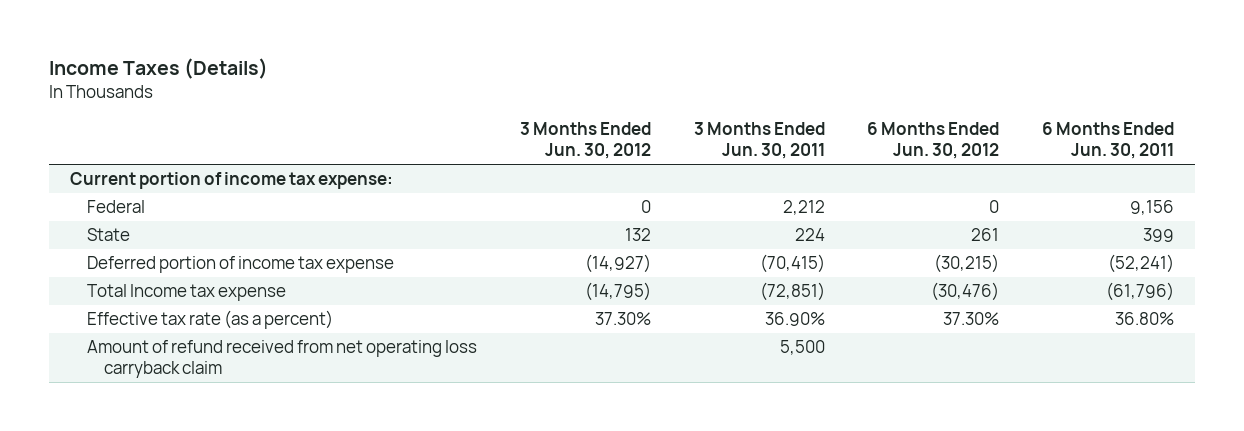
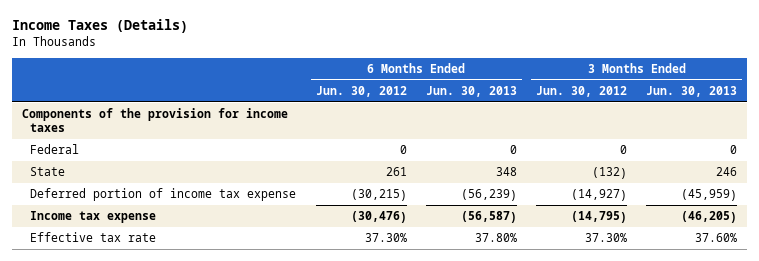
[693,122,825,160] 3 Months Ended Jun. 30, 2011 -> none
[1041,122,1174,160] 6 Months Ended Jun. 30, 2011 -> none
none -> [425,86,517,98] Jun. 30, 2013
none -> [646,86,738,98] Jun. 30, 2013
[70,172,394,190] Current portion of income tax expense: -> none
none -> [21,108,288,132] Components of the provision for income taxes
[624,228,651,242] 132 -> [592,167,628,180] (132)
[87,340,478,379] Amount of refund received from net operating loss carryback claim -> none
[87,284,287,302] Total Income tax expense -> [30,211,157,224] Income tax expense
[87,310,334,330] Effective tax rate (as a percent) -> [30,232,157,243] Effective tax rate

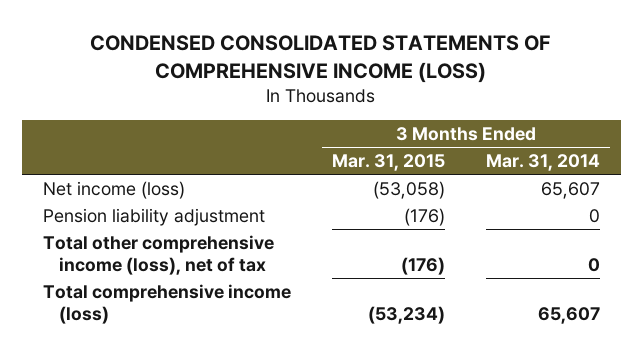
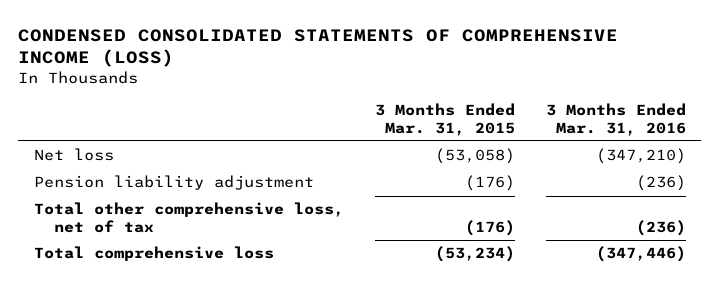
[486,154,601,172] Mar. 31, 2014 -> none
none -> [545,103,686,136] 3 Months Ended Mar. 31, 2016
[42,180,185,199] Net income (loss) -> [33,148,114,162] Net loss
[42,234,274,275] Total other comprehensive income (loss), net of tax -> [33,202,344,233] Total other comprehensive loss, net of tax
[42,283,291,324] Total comprehensive income (loss) -> [33,246,274,262] Total comprehensive loss

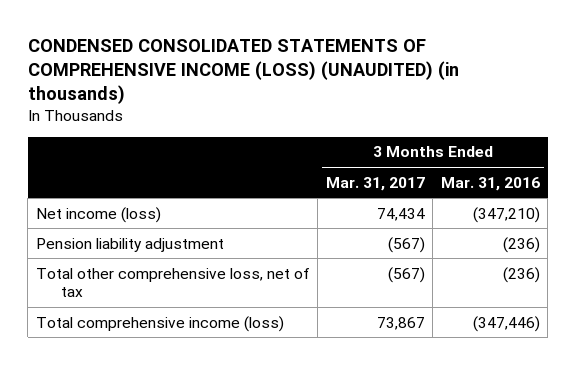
[18,28,619,68] CONDENSED CONSOLIDATED STATEMENTS OF COMPREHENSIVE INCOME (LOSS) -> [27,38,459,105] CONDENSED CONSOLIDATED STATEMENTS OF COMPREHENSIVE INCOME (LOSS) (UNAUDITED) (in thousands)
[374,103,515,136] 3 Months Ended Mar. 31, 2015 -> none
none -> [325,176,425,191] Mar. 31, 2017
[33,148,114,162] Net loss -> [35,206,161,223] Net income (loss)
[33,246,274,262] Total comprehensive loss -> [35,315,284,332] Total comprehensive income (loss)

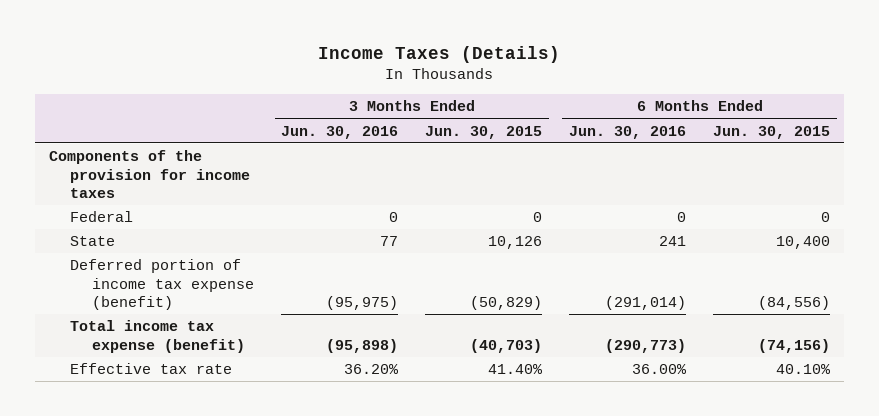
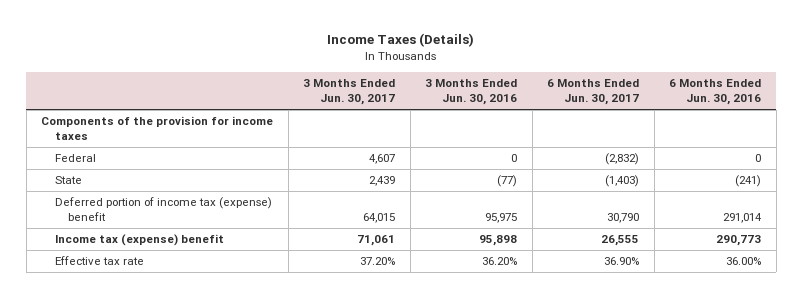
[425,125,543,139] Jun. 30, 2015 -> none
[713,125,831,139] Jun. 30, 2015 -> none
none -> [303,79,396,106] 3 Months Ended Jun. 30, 2017
none -> [547,79,640,106] 6 Months Ended Jun. 30, 2017
[380,236,399,247] 77 -> [497,175,518,188] (77)
[659,236,687,247] 241 -> [735,175,762,188] (241)
[70,259,255,310] Deferred portion of income tax expense (benefit) -> [54,197,272,222] Deferred portion of income tax (expense) benefit
[326,295,399,310] (95,975) -> [485,213,518,224] 95,975
[605,295,687,310] (291,014) -> [723,213,763,224] 291,014
[70,320,246,353] Total income tax expense (benefit) -> [54,234,224,247] Income tax (expense) benefit
[326,338,399,353] (95,898) -> [479,235,518,247] 95,898
[605,338,687,353] (290,773) -> [716,235,762,247] 290,773

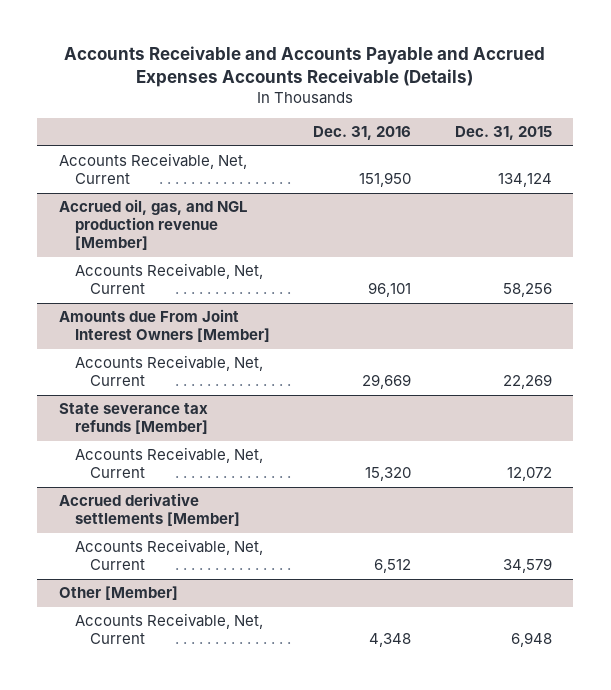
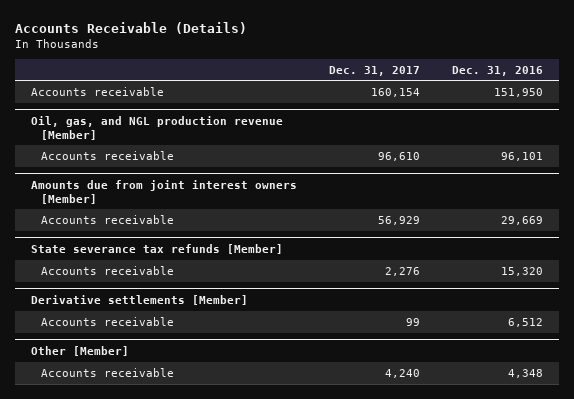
[64,46,546,88] Accounts Receivable and Accounts Payable and Accrued Expenses Accounts Receivable (Details) -> [15,21,248,34] Accounts Receivable (Details)
[454,126,552,141] Dec. 31, 2015 -> none
none -> [328,65,420,76] Dec. 31, 2017
[59,153,248,185] Accounts Receivable, Net, Current -> [31,86,165,96] Accounts receivable
[59,199,248,251] Accrued oil, gas, and NGL production revenue [Member] -> [31,115,284,140] Oil, gas, and NGL production revenue [Member]
[74,263,263,295] Accounts Receivable, Net, Current -> [40,150,174,160] Accounts receivable
[59,309,270,343] Amounts due From Joint Interest Owners [Member] -> [31,179,298,204] Amounts due from joint interest owners [Member]
[74,355,263,387] Accounts Receivable, Net, Current -> [40,214,174,224] Accounts receivable
[74,447,263,479] Accounts Receivable, Net, Current -> [40,265,174,275] Accounts receivable
[59,493,240,527] Accrued derivative settlements [Member] -> [31,294,249,305] Derivative settlements [Member]
[74,539,263,571] Accounts Receivable, Net, Current -> [40,316,174,326] Accounts receivable
[74,613,263,645] Accounts Receivable, Net, Current -> [40,367,174,377] Accounts receivable

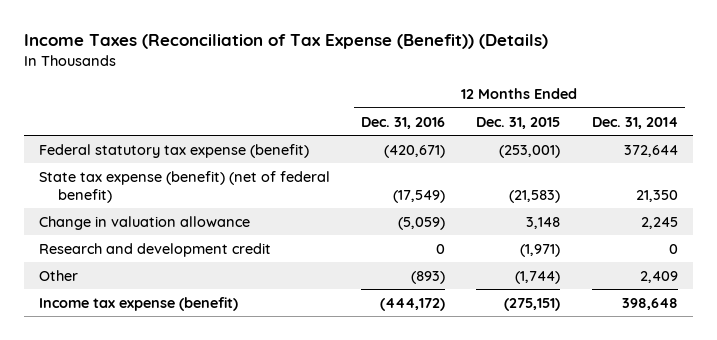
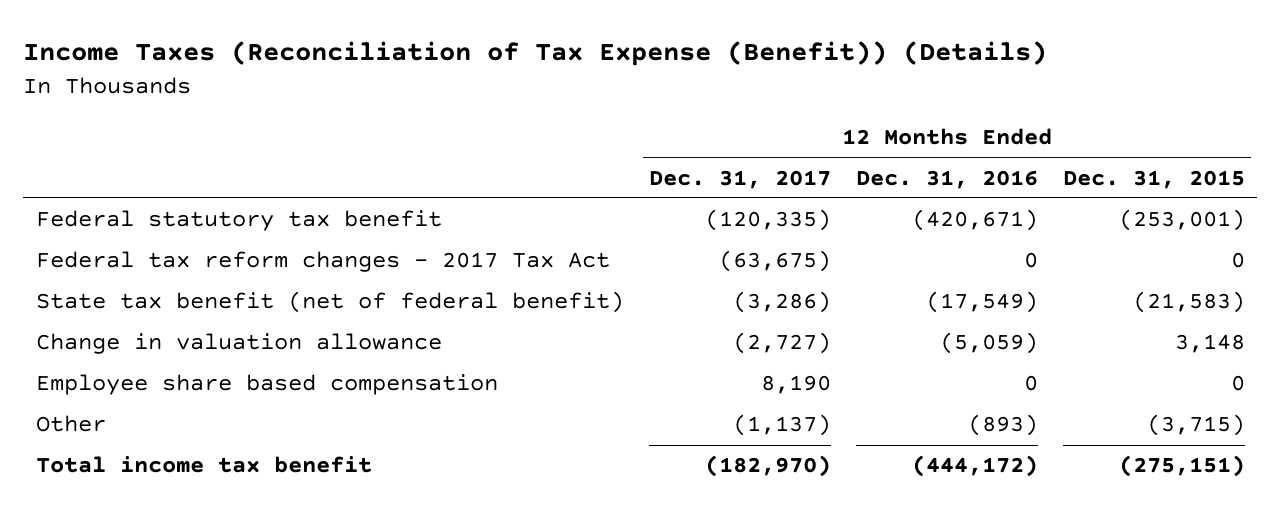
[591,116,678,129] Dec. 31, 2014 -> none
none -> [648,169,831,189] Dec. 31, 2017
[39,143,310,158] Federal statutory tax expense (benefit) -> [35,210,442,232] Federal statutory tax benefit
none -> [35,251,610,273] Federal tax reform changes - 2017 Tax Act
[39,170,331,203] State tax expense (benefit) (net of federal benefit) -> [35,291,624,314] State tax benefit (net of federal benefit)
[39,242,272,257] Research and development credit -> none
none -> [35,374,498,396] Employee share based compensation
[515,270,561,284] (1,744) -> [1146,414,1245,437] (3,715)
[39,296,239,311] Income tax expense (benefit) -> [35,456,372,474] Total income tax benefit

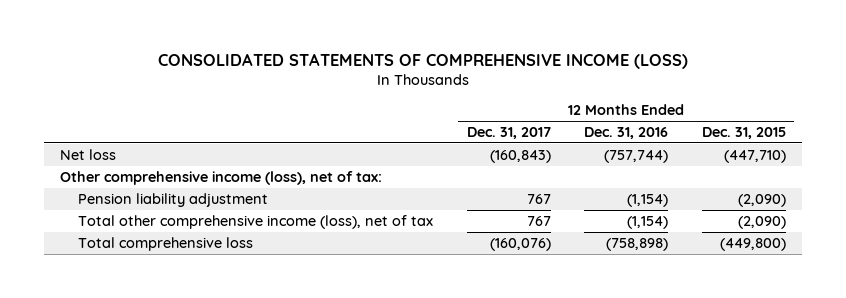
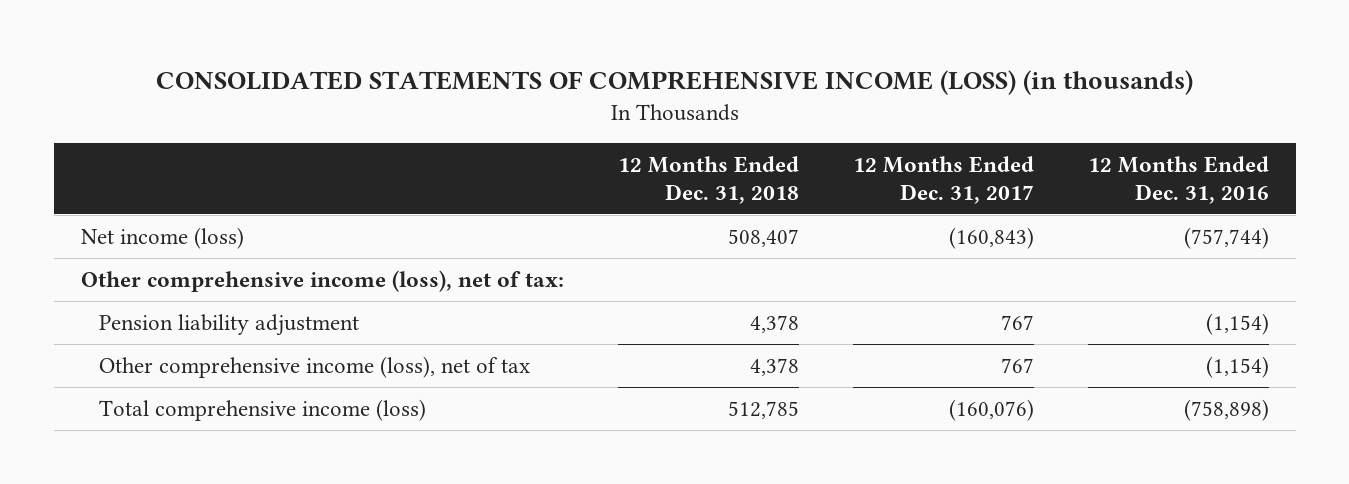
[158,52,689,69] CONSOLIDATED STATEMENTS OF COMPREHENSIVE INCOME (LOSS) -> [155,70,1193,96] CONSOLIDATED STATEMENTS OF COMPREHENSIVE INCOME (LOSS) (in thousands)
[701,127,786,140] Dec. 31, 2015 -> none
none -> [617,156,799,204] 12 Months Ended Dec. 31, 2018
[60,148,117,160] Net loss -> [80,226,244,249] Net income (loss)
[78,214,434,229] Total other comprehensive income (loss), net of tax -> [99,355,531,378] Other comprehensive income (loss), net of tax
[78,236,254,251] Total comprehensive loss -> [99,398,427,421] Total comprehensive income (loss)

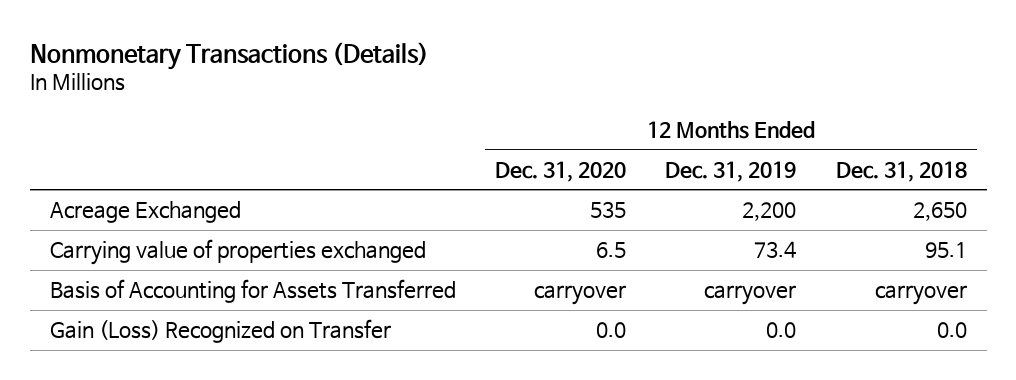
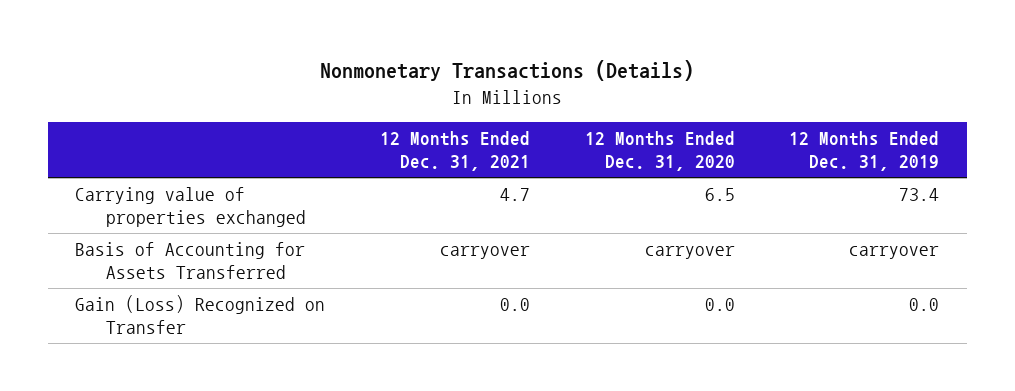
[835,160,967,182] Dec. 31, 2018 -> none
none -> [379,131,530,172] 12 Months Ended Dec. 31, 2021
[49,201,241,224] Acreage Exchanged -> none

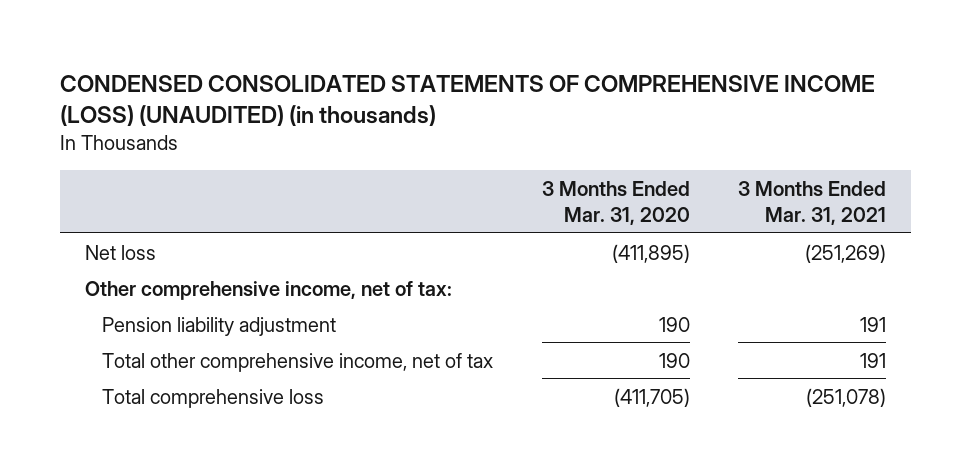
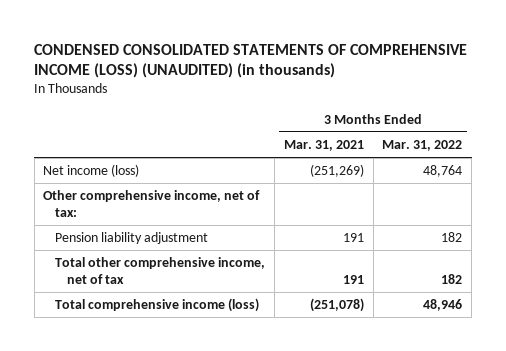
[541,180,690,226] 3 Months Ended Mar. 31, 2020 -> none
none -> [382,139,463,151] Mar. 31, 2022
[84,244,156,260] Net loss -> [43,163,140,177] Net income (loss)
[102,388,325,408] Total comprehensive loss -> [55,297,260,312] Total comprehensive income (loss)

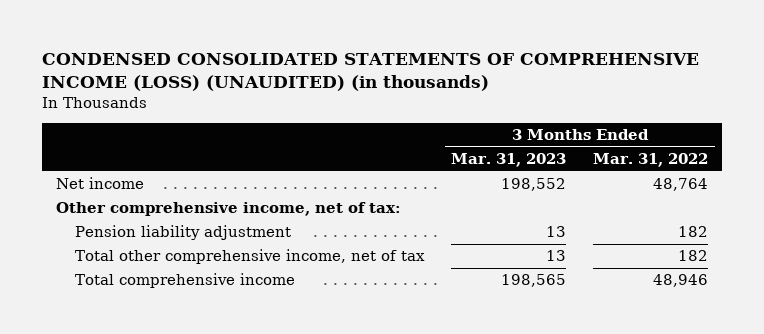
[283,139,364,151] Mar. 31, 2021 -> none
none -> [451,153,567,168] Mar. 31, 2023
[43,163,140,177] Net income (loss) -> [55,177,144,190] Net income
[55,297,260,312] Total comprehensive income (loss) -> [75,273,296,289] Total comprehensive income

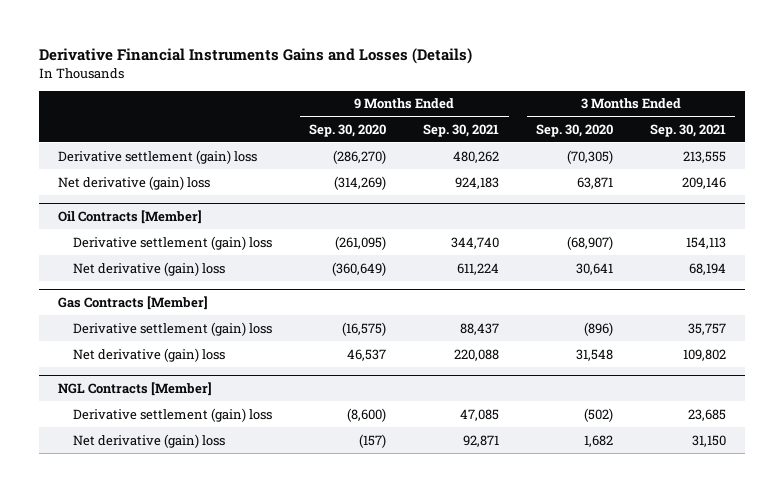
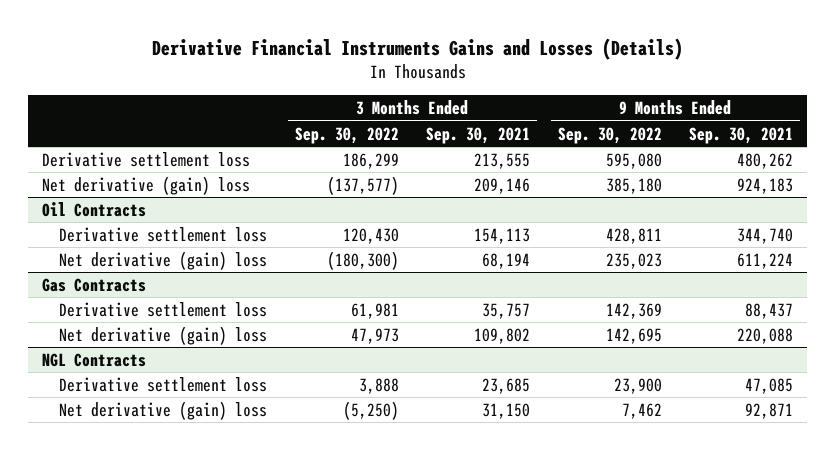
[309,123,387,137] Sep. 30, 2020 -> none
[536,123,614,137] Sep. 30, 2020 -> none
none -> [294,126,399,144] Sep. 30, 2022
none -> [557,126,662,144] Sep. 30, 2022
[57,149,257,164] Derivative settlement (gain) loss -> [41,151,250,167] Derivative settlement loss
[57,209,202,224] Oil Contracts [Member] -> [41,201,146,217] Oil Contracts
[73,235,273,250] Derivative settlement (gain) loss -> [58,226,267,242] Derivative settlement loss
[57,295,208,310] Gas Contracts [Member] -> [41,277,146,292] Gas Contracts
[73,321,273,336] Derivative settlement (gain) loss -> [58,301,267,317] Derivative settlement loss
[57,381,212,396] NGL Contracts [Member] -> [41,352,146,367] NGL Contracts
[73,407,273,422] Derivative settlement (gain) loss -> [58,376,267,392] Derivative settlement loss

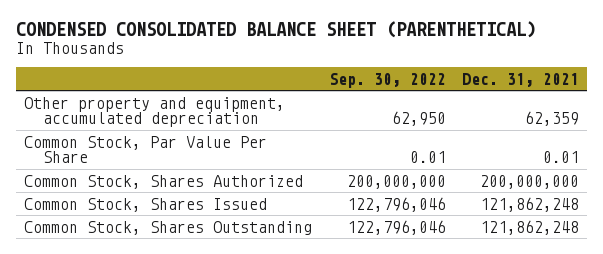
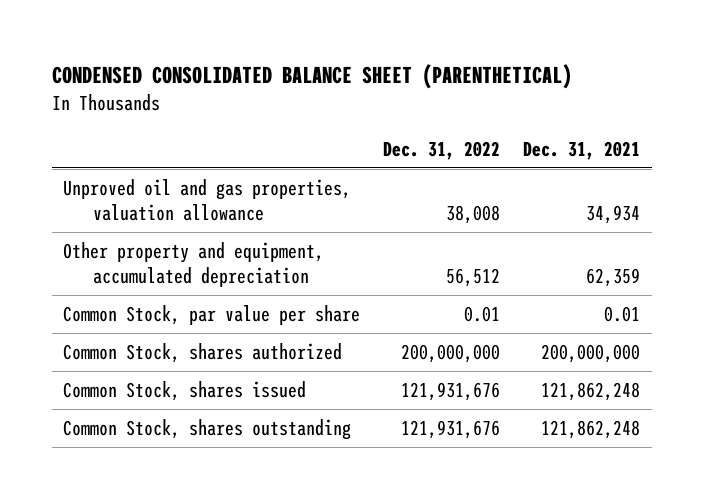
[328,72,446,88] Sep. 30, 2022 -> none
none -> [383,141,501,161] Dec. 31, 2022
none -> [63,178,352,222] Unproved oil and gas properties, valuation allowance
[24,135,268,164] Common Stock, Par Value Per Share -> [63,304,361,325] Common Stock, par value per share
[24,174,304,189] Common Stock, Shares Authorized -> [63,342,343,363] Common Stock, shares authorized
[24,197,268,212] Common Stock, Shares Issued -> [63,380,307,401] Common Stock, shares issued
[24,220,313,235] Common Stock, Shares Outstanding -> [63,418,352,440] Common Stock, shares outstanding

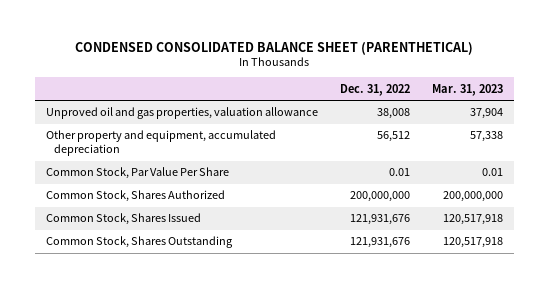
[523,141,641,161] Dec. 31, 2021 -> none
none -> [432,83,504,96] Mar. 31, 2023
[63,304,361,325] Common Stock, par value per share -> [45,167,229,180] Common Stock, Par Value Per Share
[63,342,343,363] Common Stock, shares authorized -> [45,190,225,203] Common Stock, Shares Authorized
[63,380,307,401] Common Stock, shares issued -> [45,213,201,226] Common Stock, Shares Issued
[63,418,352,440] Common Stock, shares outstanding -> [45,236,233,249] Common Stock, Shares Outstanding

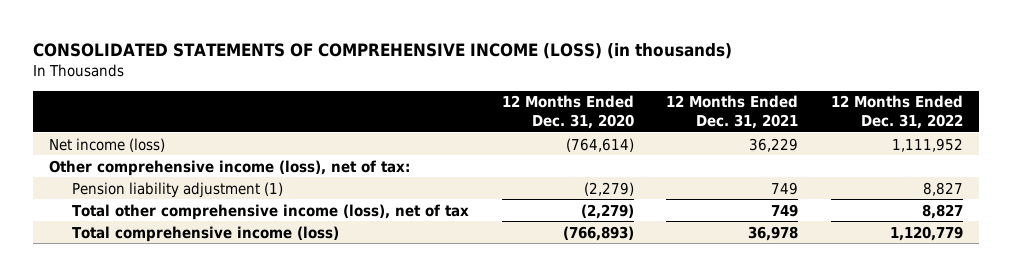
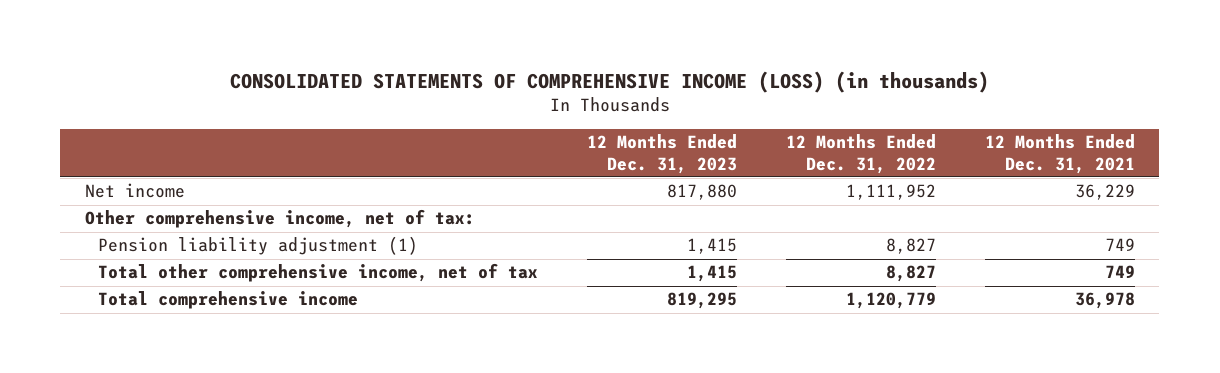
[501,95,634,129] 12 Months Ended Dec. 31, 2020 -> none
none -> [587,134,738,174] 12 Months Ended Dec. 31, 2023
[49,137,166,152] Net income (loss) -> [84,183,185,199] Net income
[49,159,411,176] Other comprehensive income (loss), net of tax: -> [84,209,475,229] Other comprehensive income, net of tax:
[72,203,470,220] Total other comprehensive income (loss), net of tax -> [98,263,539,283] Total other comprehensive income, net of tax
[72,225,340,242] Total comprehensive income (loss) -> [98,291,359,310] Total comprehensive income

